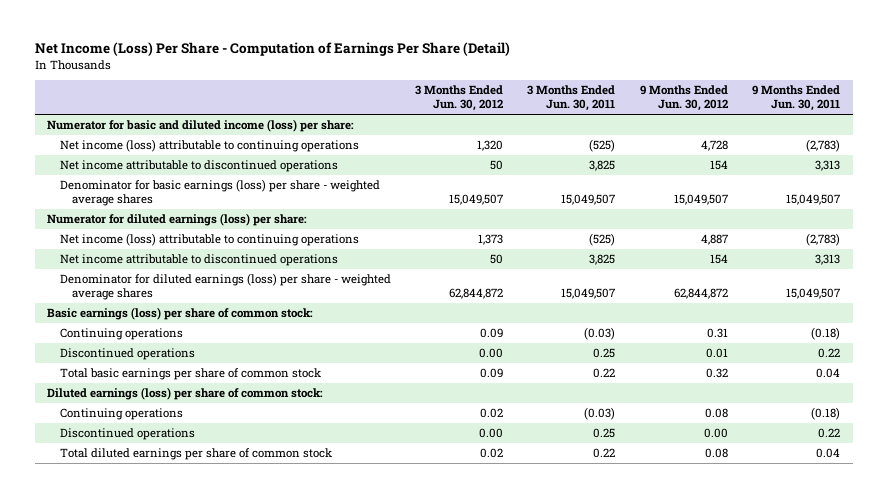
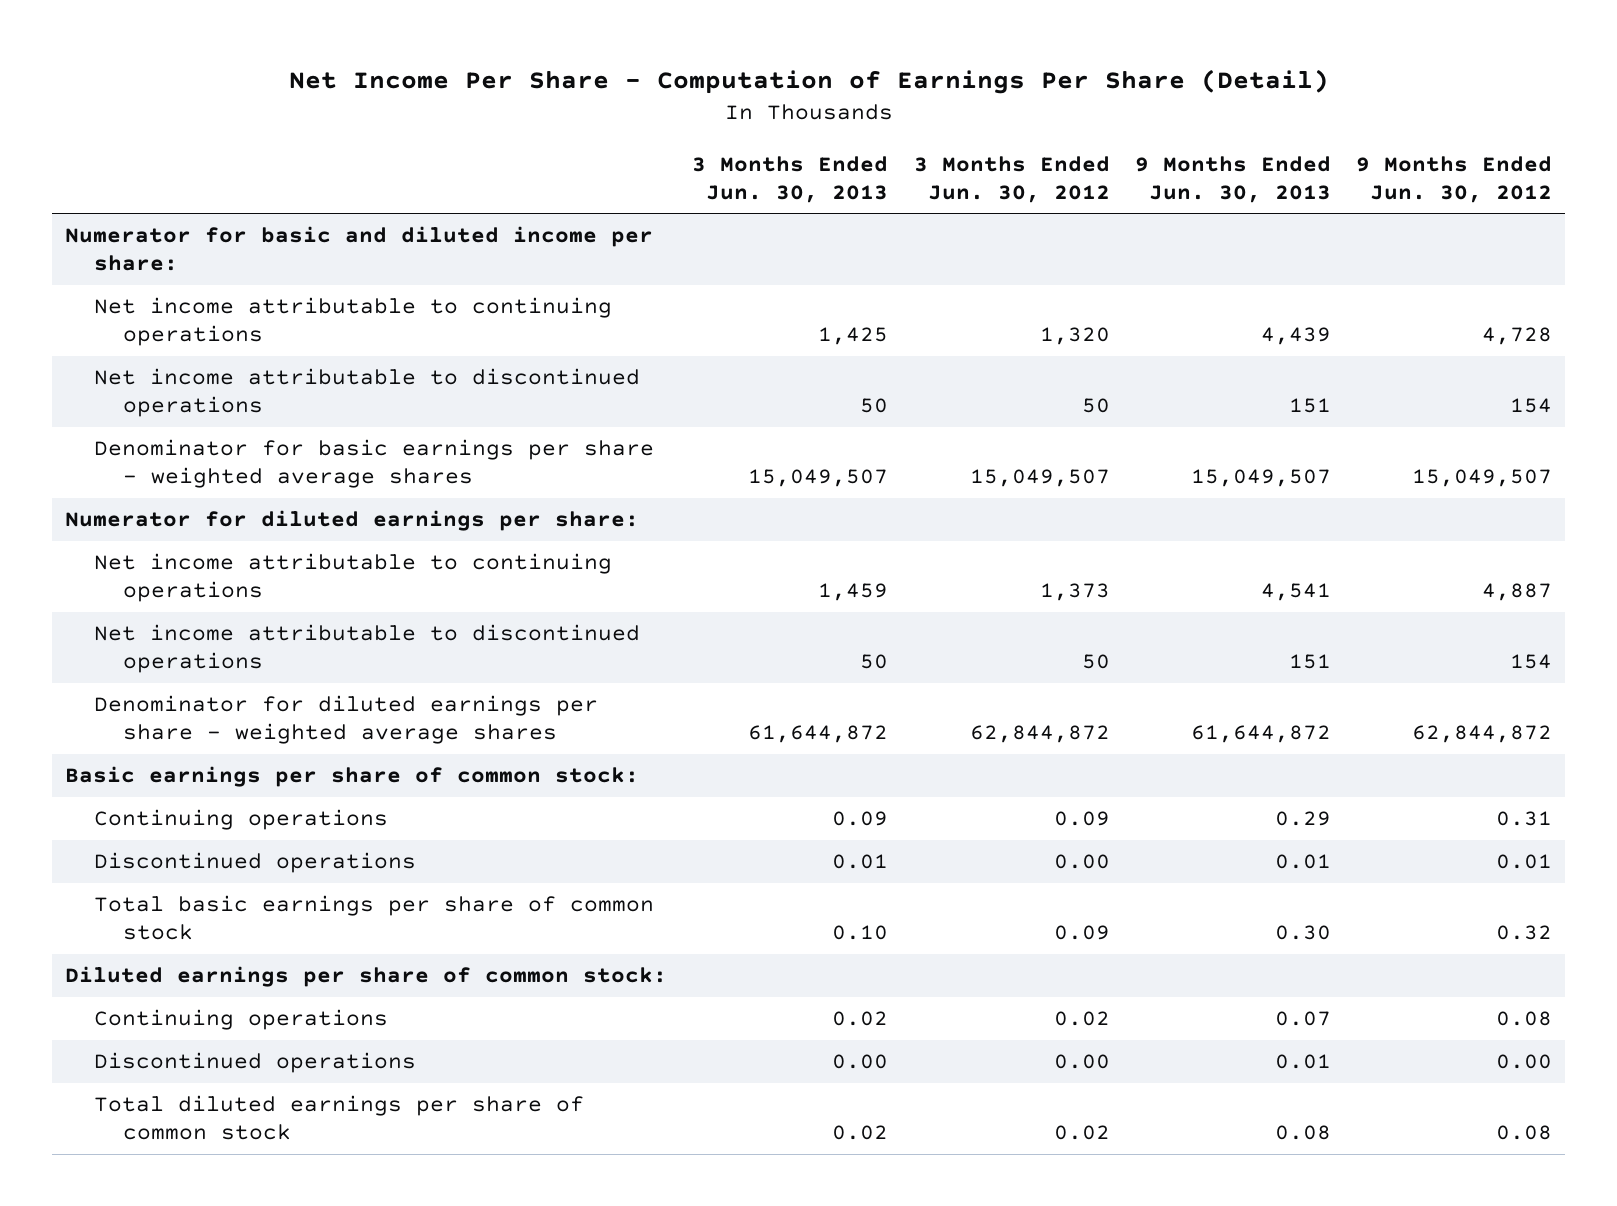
[35,41,511,56] Net Income (Loss) Per Share - Computation of Earnings Per Share (Detail) -> [288,69,1329,95] Net Income Per Share - Computation of Earnings Per Share (Detail)
[527,85,616,112] 3 Months Ended Jun. 30, 2011 -> none
[752,85,841,112] 9 Months Ended Jun. 30, 2011 -> none
none -> [692,155,889,203] 3 Months Ended Jun. 30, 2013
none -> [1134,155,1331,203] 9 Months Ended Jun. 30, 2013
[47,118,355,132] Numerator for basic and diluted income (loss) per share: -> [65,226,654,272] Numerator for basic and diluted income per share:
[59,138,359,152] Net income (loss) attributable to continuing operations -> [94,297,613,347] Net income attributable to continuing operations
[59,178,380,207] Denominator for basic earnings (loss) per share - weighted average shares -> [94,439,655,489] Denominator for basic earnings per share - weighted average shares
[47,212,308,226] Numerator for diluted earnings (loss) per share: -> [65,510,640,532] Numerator for diluted earnings per share:
[59,232,359,246] Net income (loss) attributable to continuing operations -> [94,553,613,603] Net income attributable to continuing operations
[59,272,391,301] Denominator for diluted earnings (loss) per share - weighted average shares -> [94,695,599,745] Denominator for diluted earnings per share - weighted average shares
[47,306,314,320] Basic earnings (loss) per share of common stock: -> [65,766,640,788] Basic earnings per share of common stock:
[47,386,324,400] Diluted earnings (loss) per share of common stock: -> [65,966,668,988] Diluted earnings per share of common stock:

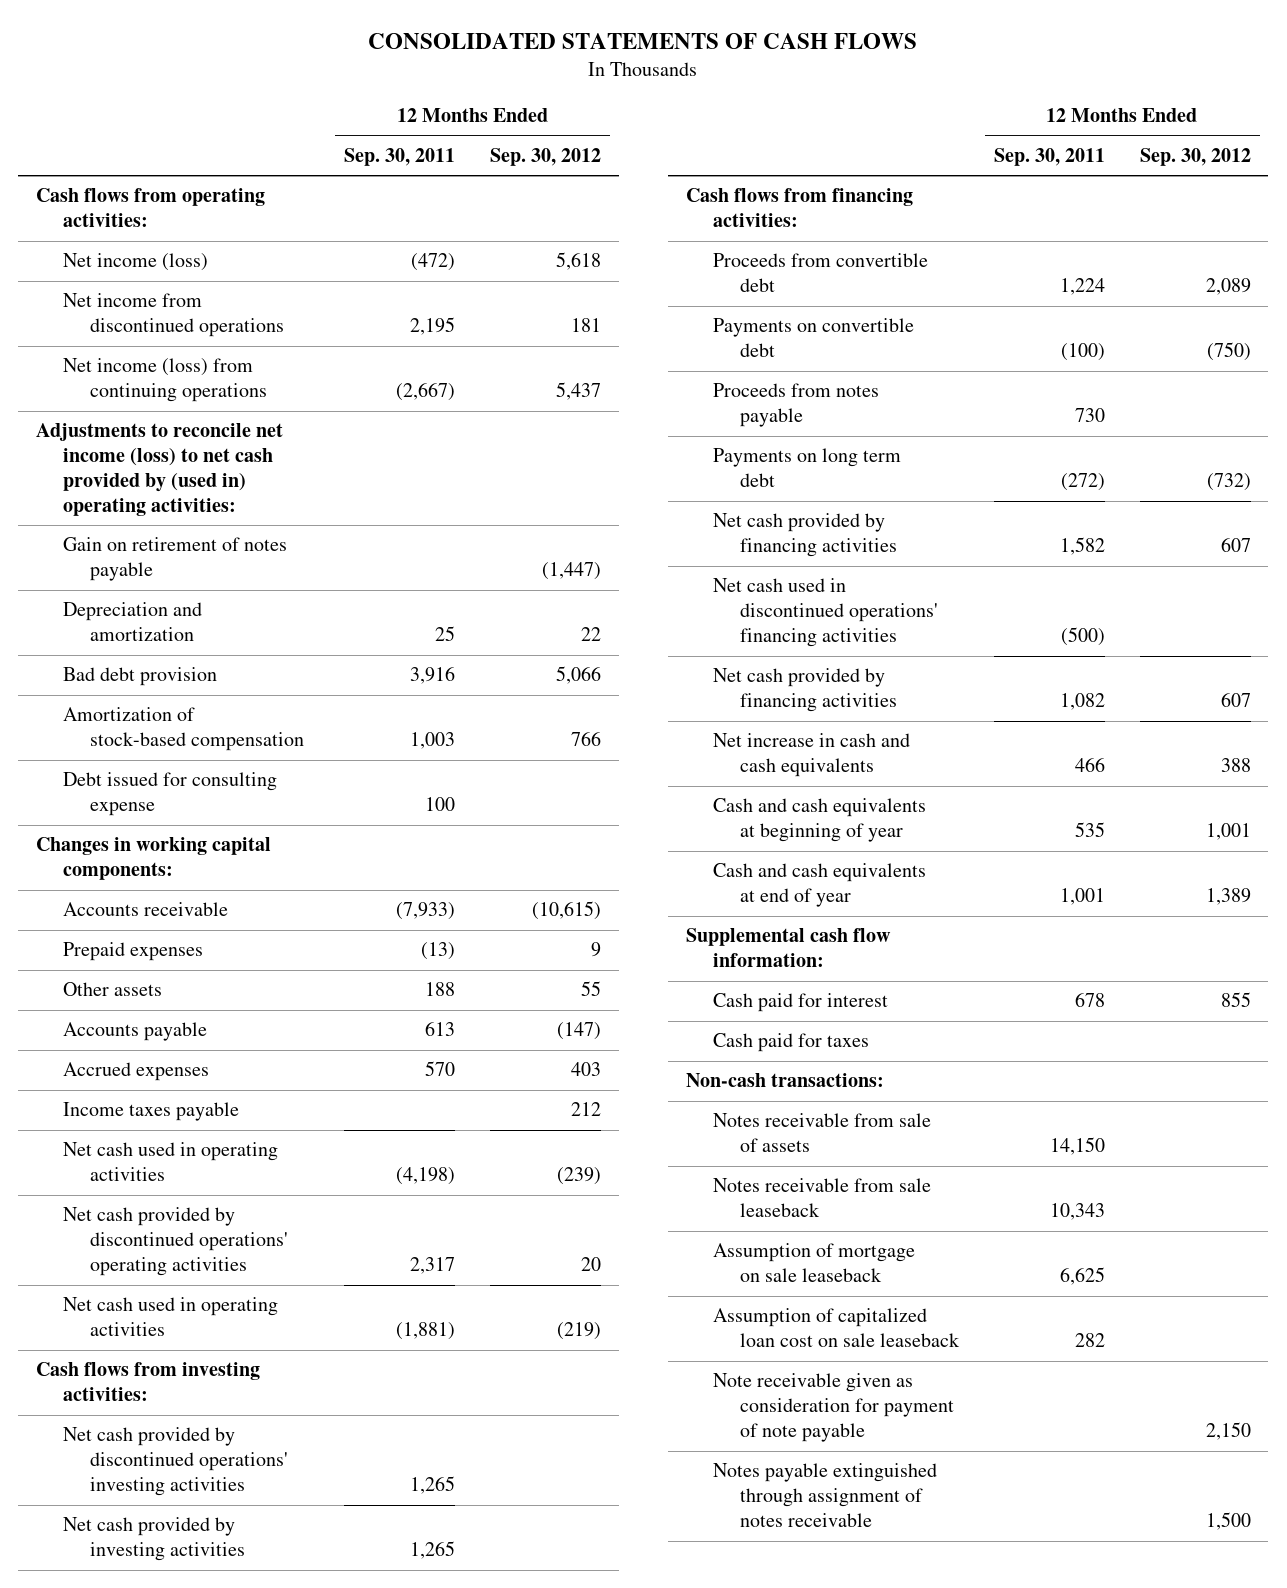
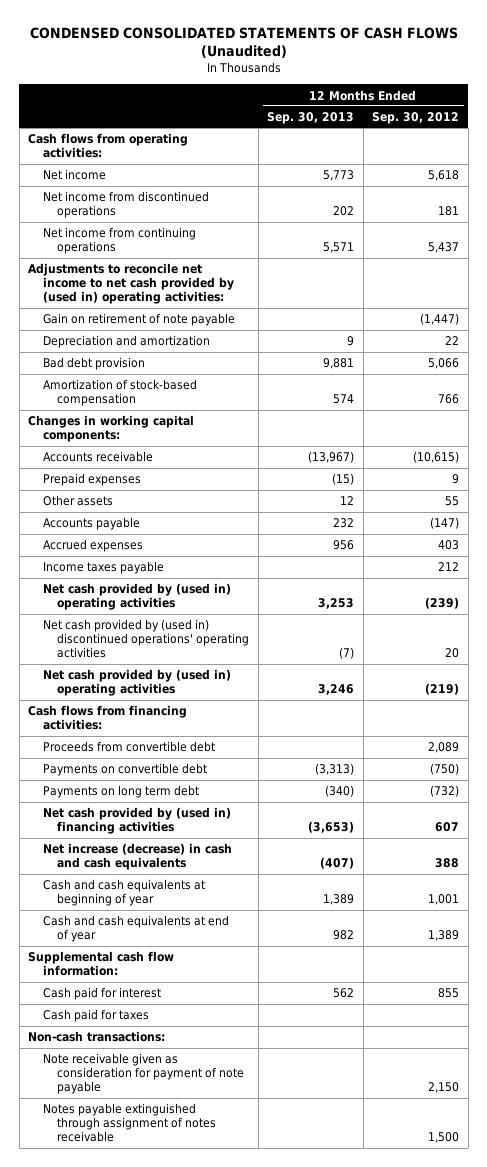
[368,33,918,50] CONSOLIDATED STATEMENTS OF CASH FLOWS -> [29,26,458,59] CONDENSED CONSOLIDATED STATEMENTS OF CASH FLOWS (Unaudited)
[344,148,456,167] Sep. 30, 2011 -> none
none -> [267,112,355,125] Sep. 30, 2013
[63,253,209,272] Net income (loss) -> [42,169,106,181] Net income
[63,358,268,403] Net income (loss) from continuing operations -> [42,227,196,255] Net income from continuing operations
[35,423,283,517] Adjustments to reconcile net income (loss) to net cash provided by (used in) operating activities: -> [27,263,234,305] Adjustments to reconcile net income to net cash provided by (used in) operating activities:
[63,537,288,582] Gain on retirement of notes payable -> [42,313,235,327] Gain on retirement of note payable
[63,772,278,817] Debt issued for consulting expense -> none
[35,1362,260,1402] Cash flows from investing activities: -> none
[63,1427,289,1497] Net cash provided by discontinued operations' investing activities -> none
[63,1517,246,1562] Net cash provided by investing activities -> none
[63,1142,279,1182] Net cash used in operating activities -> [42,583,231,611] Net cash provided by (used in) operating activities
[63,1207,289,1277] Net cash provided by discontinued operations' operating activities -> [42,619,250,659] Net cash provided by (used in) discontinued operations' operating activities
[63,1297,279,1337] Net cash used in operating activities -> [42,669,231,697] Net cash provided by (used in) operating activities
[712,383,879,428] Proceeds from notes payable -> none
[712,513,898,558] Net cash provided by financing activities -> none
[712,578,939,648] Net cash used in discontinued operations' financing activities -> none
[712,668,898,713] Net cash provided by financing activities -> [42,807,231,835] Net cash provided by (used in) financing activities
[712,733,910,778] Net increase in cash and cash equivalents -> [42,843,232,871] Net increase (decrease) in cash and cash equivalents
[712,1113,931,1153] Notes receivable from sale of assets -> none
[712,1178,931,1218] Notes receivable from sale leaseback -> none
[712,1243,915,1283] Assumption of mortgage on sale leaseback -> none
[712,1308,961,1348] Assumption of capitalized loan cost on sale leaseback -> none

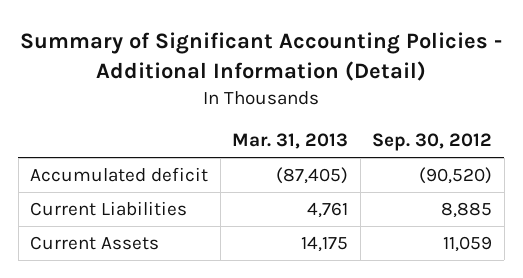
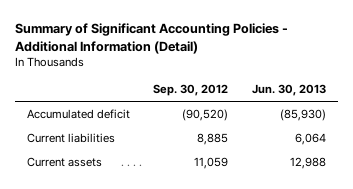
[232,133,349,150] Mar. 31, 2013 -> none
none -> [252,84,327,97] Jun. 30, 2013
[30,201,188,217] Current Liabilities -> [26,132,115,143] Current liabilities
[30,236,160,251] Current Assets -> [26,156,102,167] Current assets

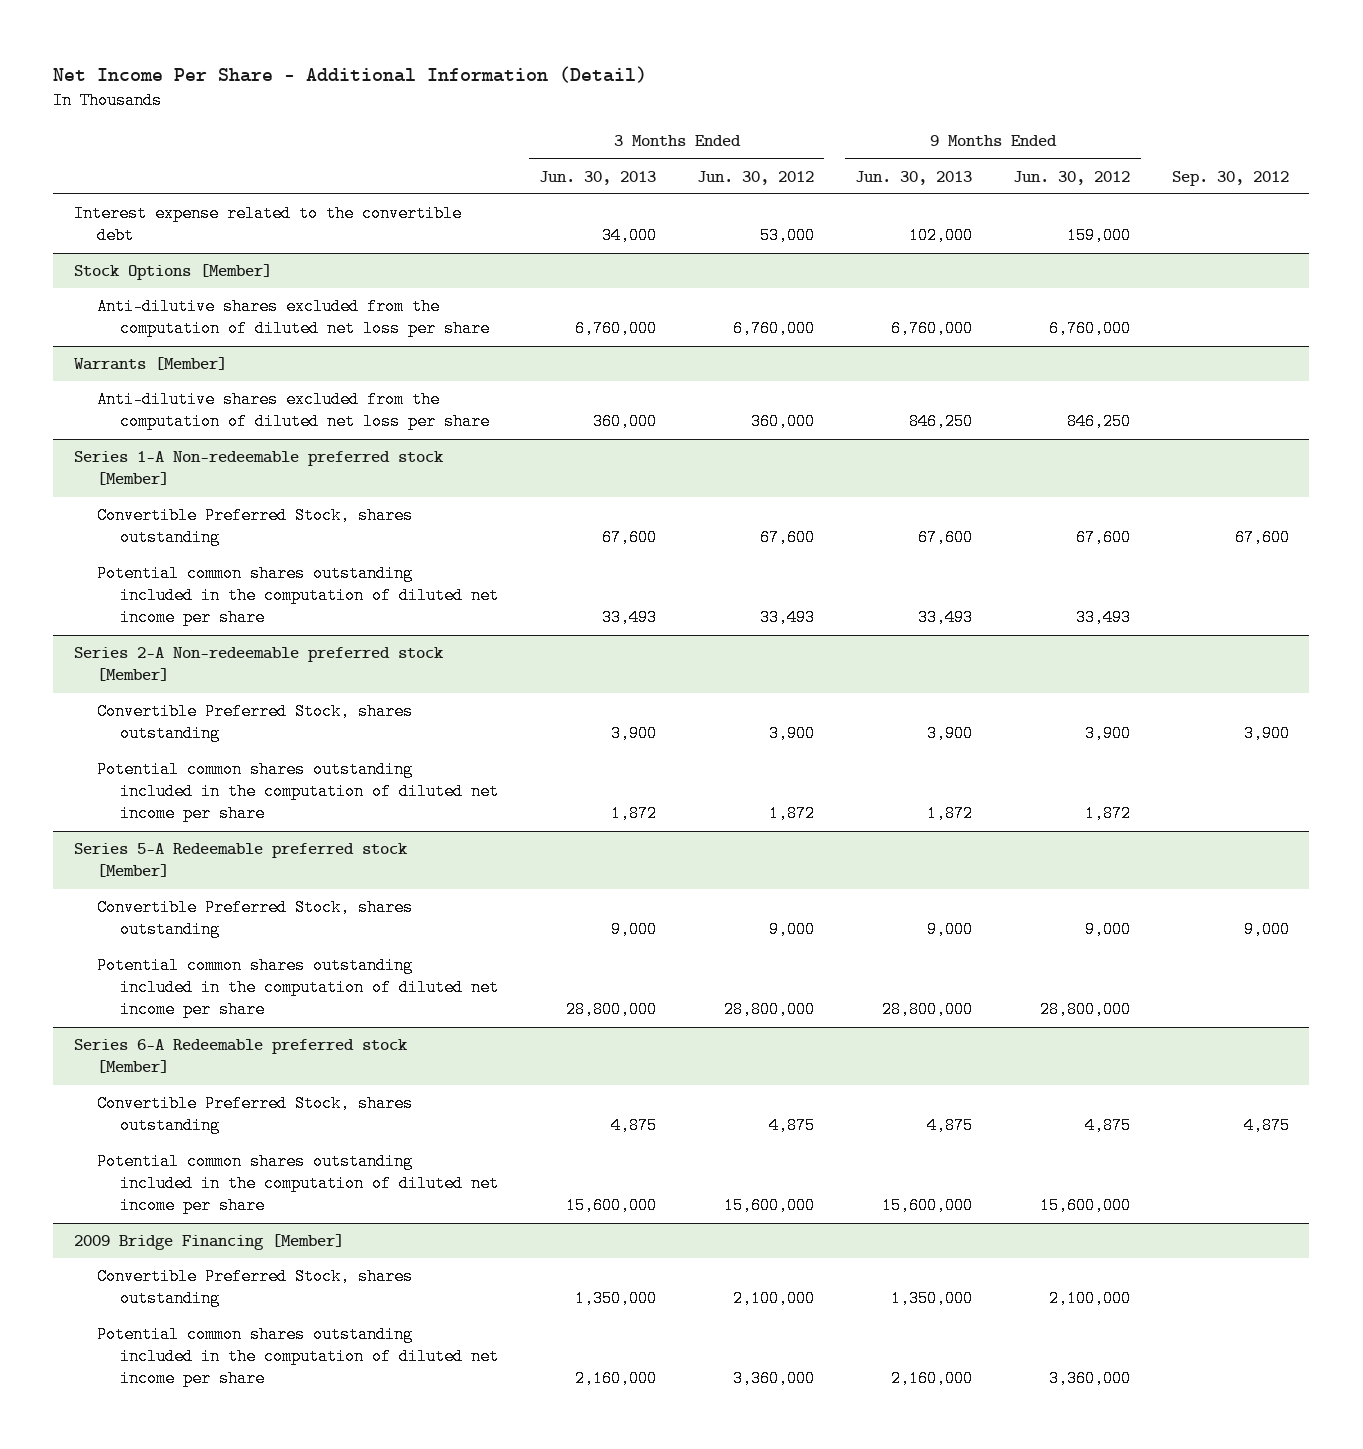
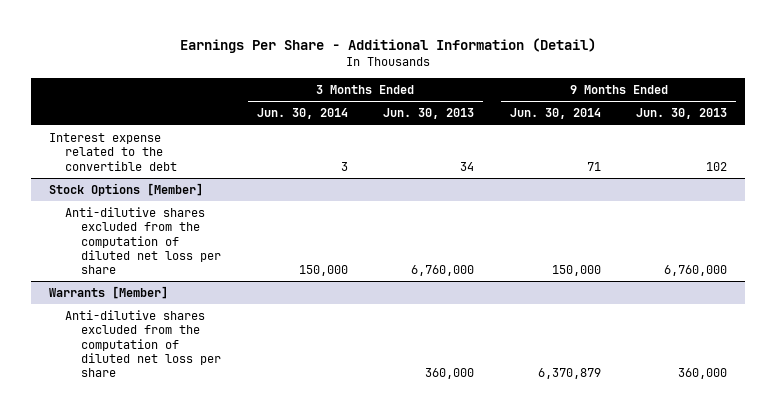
[53,66,648,84] Net Income Per Share - Additional Information (Detail) -> [180,37,597,53] Earnings Per Share - Additional Information (Detail)
[697,170,815,185] Jun. 30, 2012 -> none
[1013,170,1131,185] Jun. 30, 2012 -> none
[1171,170,1289,186] Sep. 30, 2012 -> none
none -> [256,108,348,120] Jun. 30, 2014
none -> [509,108,601,120] Jun. 30, 2014
[602,227,658,245] 34,000 -> [460,161,475,171] 34
[909,227,974,245] 102,000 -> [706,161,728,171] 102
[73,451,444,486] Series 1-A Non-redeemable preferred stock [Member] -> none
[96,507,413,547] Convertible Preferred Stock, shares outstanding -> none
[96,565,499,627] Potential common shares outstanding included in the computation of diluted net income per share -> none
[73,647,444,682] Series 2-A Non-redeemable preferred stock [Member] -> none
[96,703,413,743] Convertible Preferred Stock, shares outstanding -> none
[96,761,499,823] Potential common shares outstanding included in the computation of diluted net income per share -> none
[73,843,408,878] Series 5-A Redeemable preferred stock [Member] -> none
[96,899,413,939] Convertible Preferred Stock, shares outstanding -> none
[96,957,499,1019] Potential common shares outstanding included in the computation of diluted net income per share -> none
[73,1039,408,1074] Series 6-A Redeemable preferred stock [Member] -> none
[96,1095,413,1135] Convertible Preferred Stock, shares outstanding -> none
[96,1153,499,1215] Potential common shares outstanding included in the computation of diluted net income per share -> none
[73,1234,344,1251] 2009 Bridge Financing [Member] -> none
[96,1268,413,1308] Convertible Preferred Stock, shares outstanding -> none
[96,1326,499,1388] Potential common shares outstanding included in the computation of diluted net income per share -> none
[909,413,974,431] 846,250 -> [678,367,728,379] 360,000

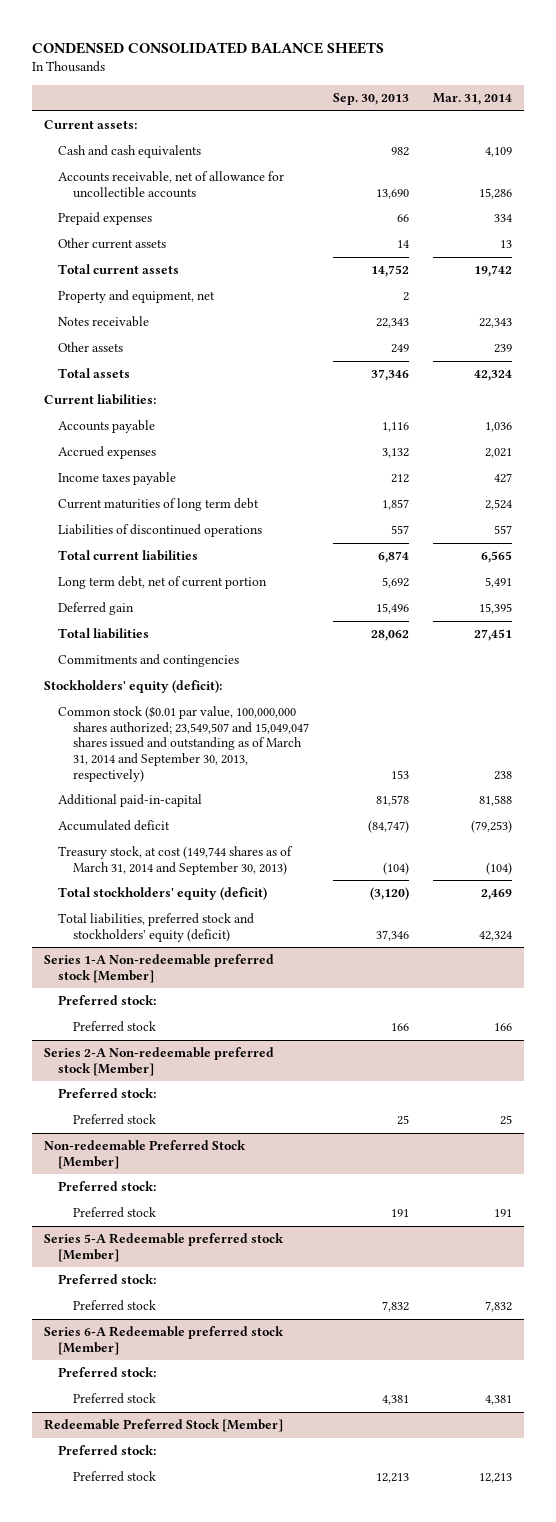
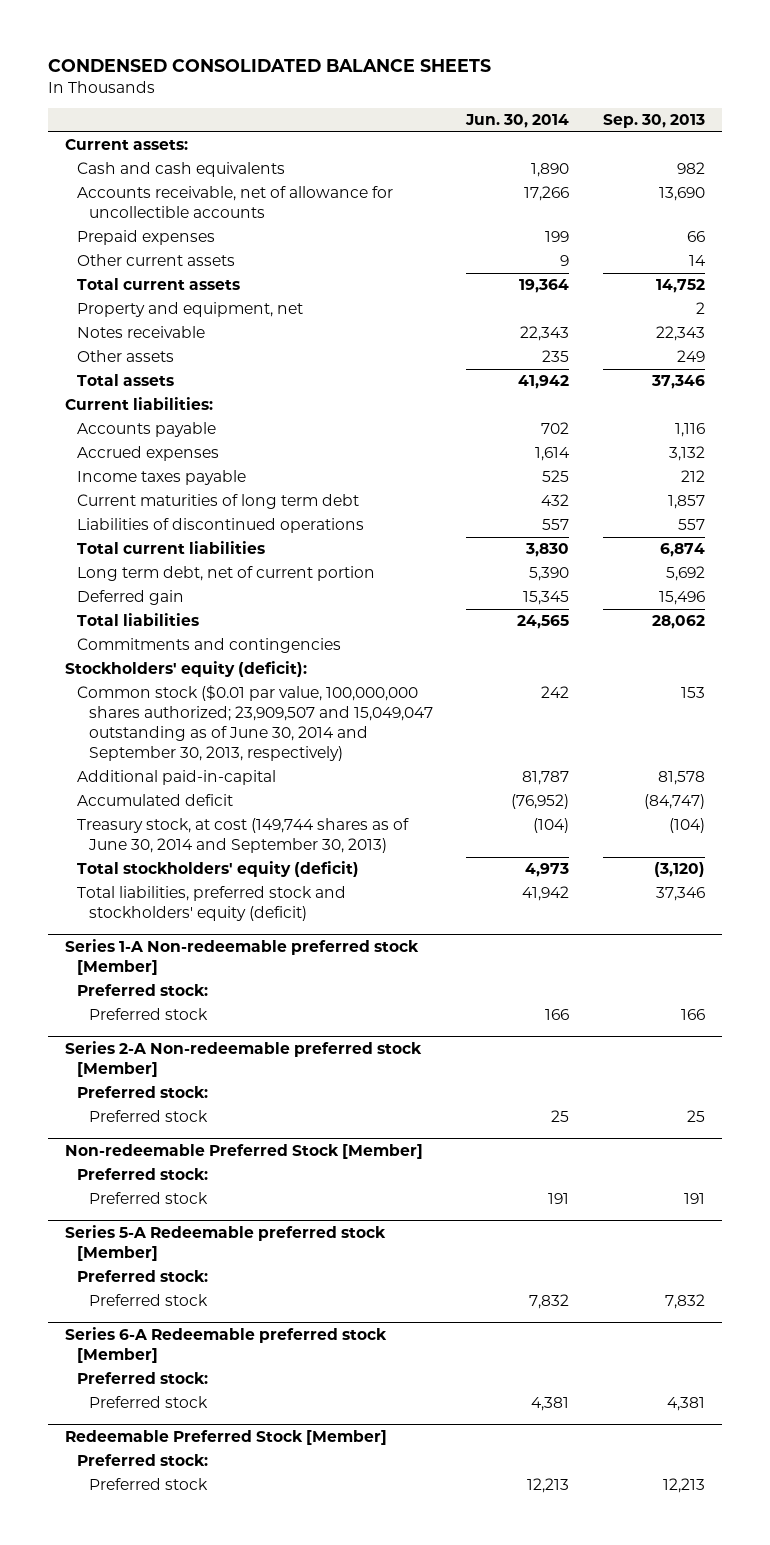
[432,92,512,105] Mar. 31, 2014 -> none
none -> [465,114,570,129] Jun. 30, 2014
[58,706,309,782] Common stock ($0.01 par value, 100,000,000 shares authorized; 23,549,507 and 15,049,047 shares issued and outstanding as of March 31, 2014 and September 30, 2013, respectively) -> [76,685,433,762] Common stock ($0.01 par value, 100,000,000 shares authorized; 23,909,507 and 15,049,047 outstanding as of June 30, 2014 and September 30, 2013, respectively)
[58,846,294,875] Treasury stock, at cost (149,744 shares as of March 31, 2014 and September 30, 2013) -> [76,818,409,854] Treasury stock, at cost (149,744 shares as of June 30, 2014 and September 30, 2013)

